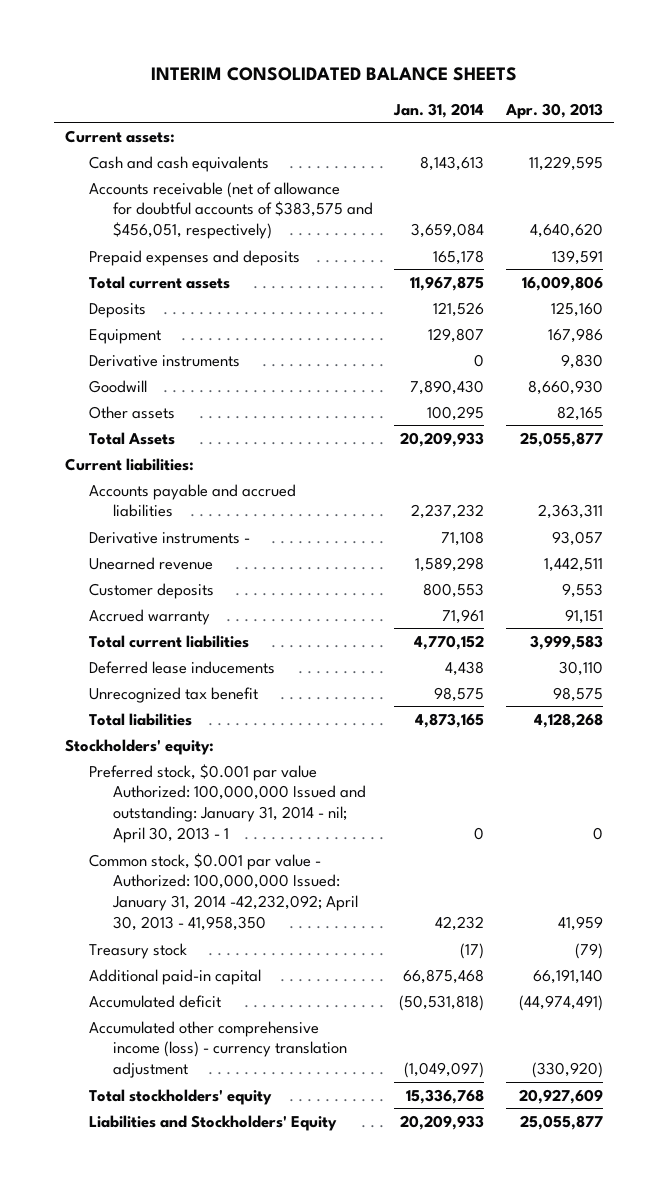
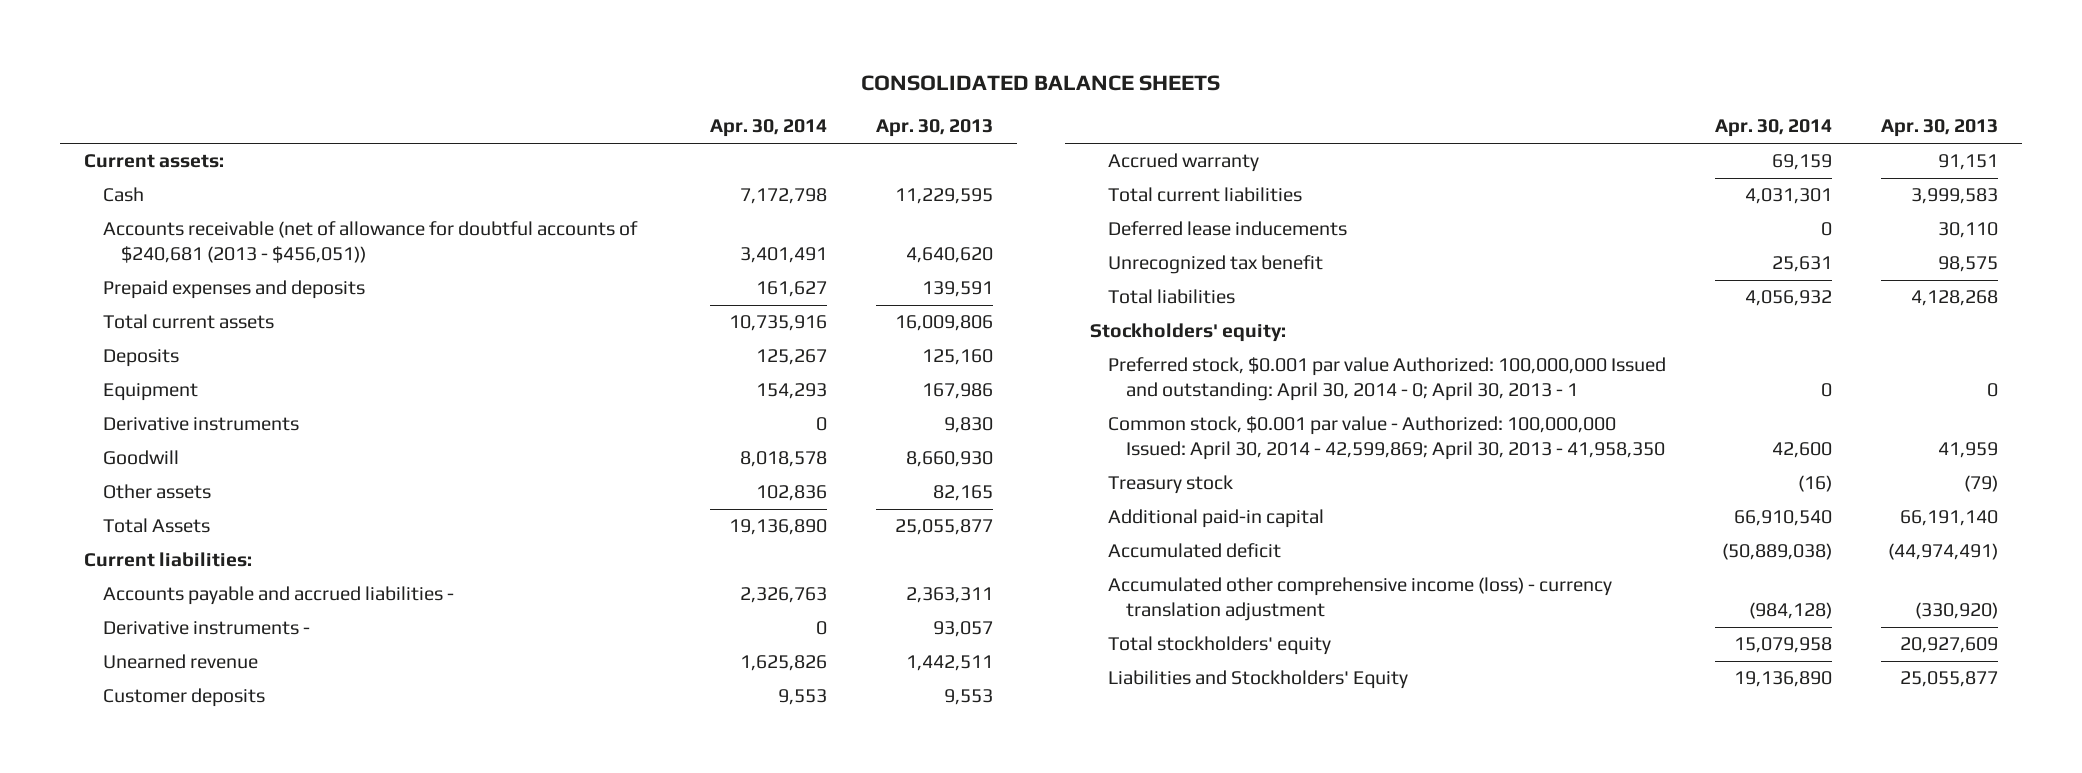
[150,66,517,81] INTERIM CONSOLIDATED BALANCE SHEETS -> [861,74,1221,91] CONSOLIDATED BALANCE SHEETS
[393,102,485,118] Jan. 31, 2014 -> none
none -> [709,119,827,138] Apr. 30, 2014
[88,155,269,172] Cash and cash equivalents -> [102,187,144,203] Cash
[88,181,373,240] Accounts receivable (net of allowance for doubtful accounts of $383,575 and $456,051, respectively) -> [102,221,638,263] Accounts receivable (net of allowance for doubtful accounts of $240,681 (2013 - $456,051))
[88,483,296,518] Accounts payable and accrued liabilities -> [102,586,454,606] Accounts payable and accrued liabilities -
[88,763,366,843] Preferred stock, $0.001 par value Authorized: 100,000,000 Issued and outstanding: January 31, 2014 - nil; April 30, 2013 - 1 -> [1107,357,1666,401] Preferred stock, $0.001 par value Authorized: 100,000,000 Issued and outstanding: April 30, 2014 - 0; April 30, 2013 - 1
[88,852,358,931] Common stock, $0.001 par value - Authorized: 100,000,000 Issued: January 31, 2014 -42,232,092; April 30, 2013 - 41,958,350 -> [1107,416,1666,460] Common stock, $0.001 par value - Authorized: 100,000,000 Issued: April 30, 2014 - 42,599,869; April 30, 2013 - 41,958,350

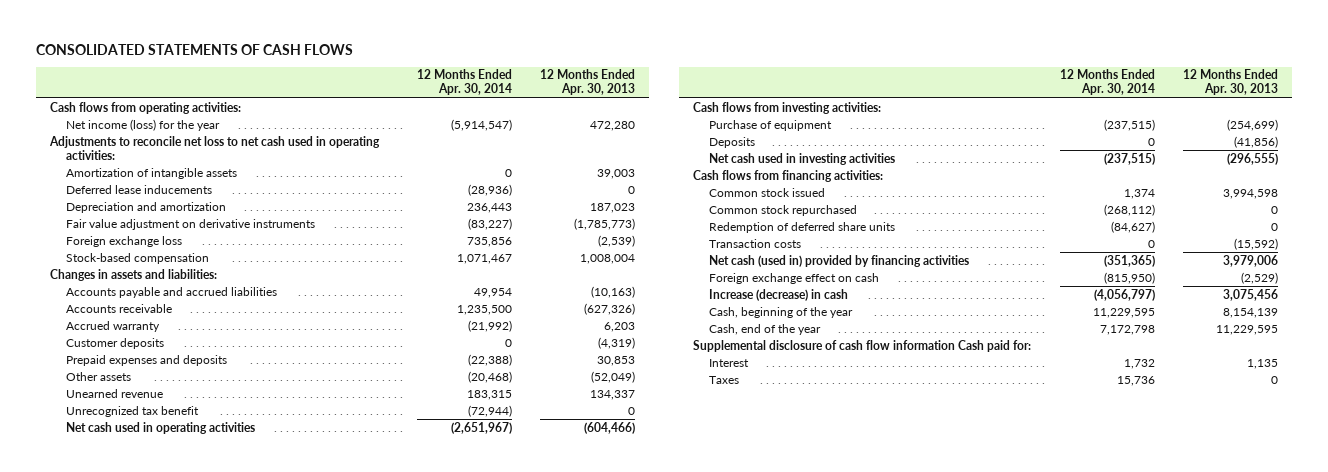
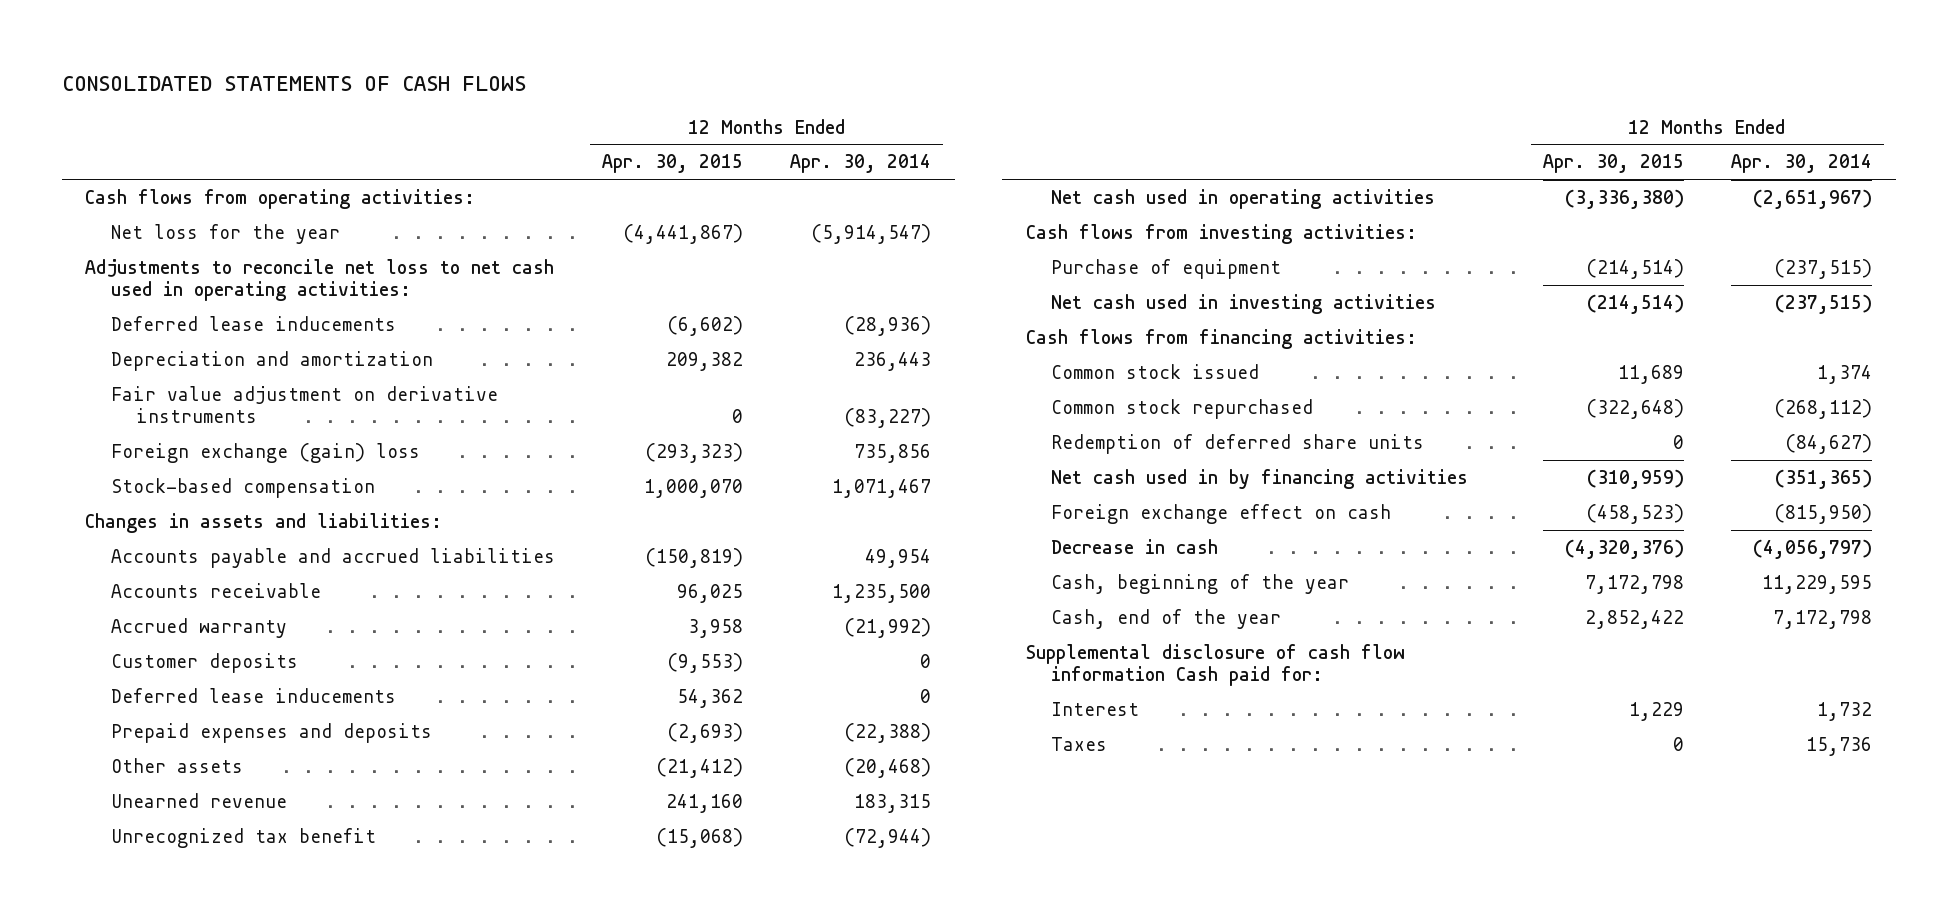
[540,69,636,96] 12 Months Ended Apr. 30, 2013 -> none
none -> [602,154,744,174] Apr. 30, 2015
[65,118,220,131] Net income (loss) for the year -> [110,223,340,244] Net loss for the year
[65,167,237,179] Amortization of intangible assets -> none
[65,235,182,247] Foreign exchange loss -> [110,442,420,463] Foreign exchange (gain) loss
none -> [110,687,396,703] Deferred lease inducements
[708,136,755,148] Deposits -> none
[708,238,801,248] Transaction costs -> none
[708,254,969,267] Net cash (used in) provided by financing activities -> [1051,468,1469,489] Net cash used in by financing activities
[708,288,848,301] Increase (decrease) in cash -> [1051,538,1219,554] Decrease in cash

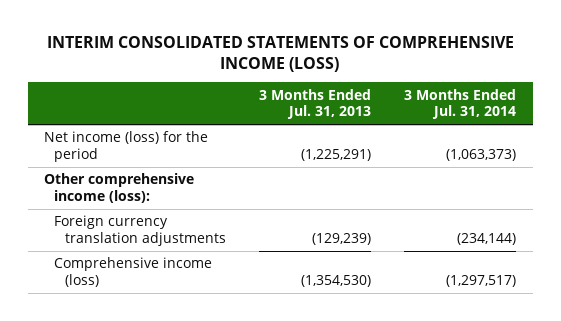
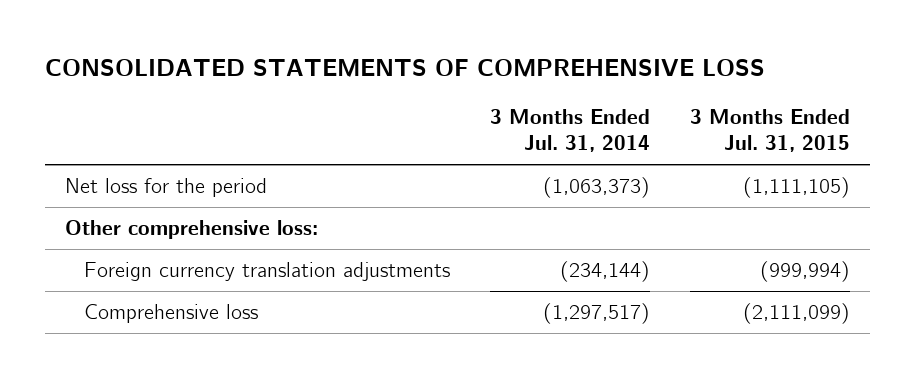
[47,36,515,73] INTERIM CONSOLIDATED STATEMENTS OF COMPREHENSIVE INCOME (LOSS) -> [44,59,765,78] CONSOLIDATED STATEMENTS OF COMPREHENSIVE LOSS
[258,88,371,120] 3 Months Ended Jul. 31, 2013 -> none
none -> [689,109,850,153] 3 Months Ended Jul. 31, 2015
[44,131,209,162] Net income (loss) for the period -> [64,177,267,197] Net loss for the period
[44,173,195,203] Other comprehensive income (loss): -> [64,219,318,239] Other comprehensive loss:
[54,257,213,287] Comprehensive income (loss) -> [84,303,259,323] Comprehensive loss

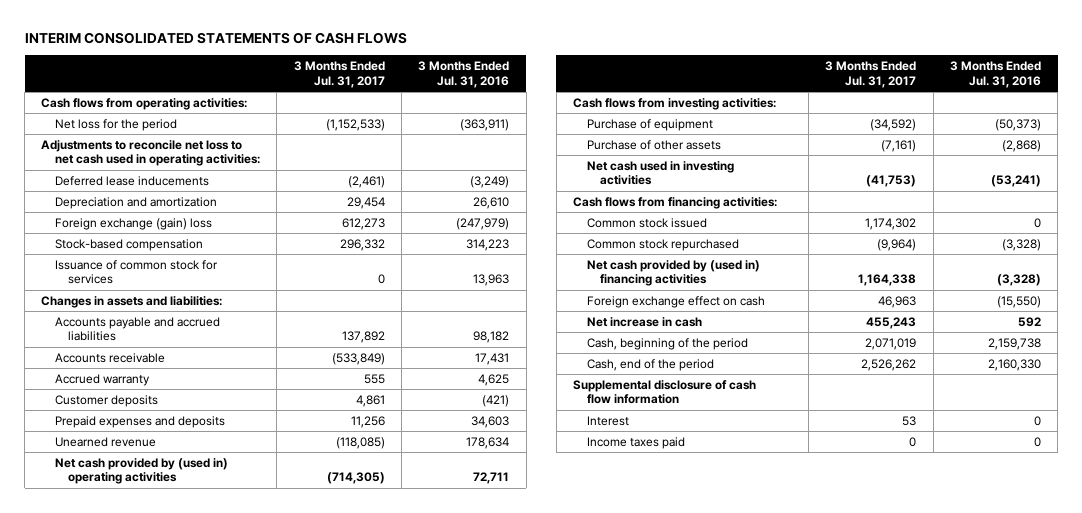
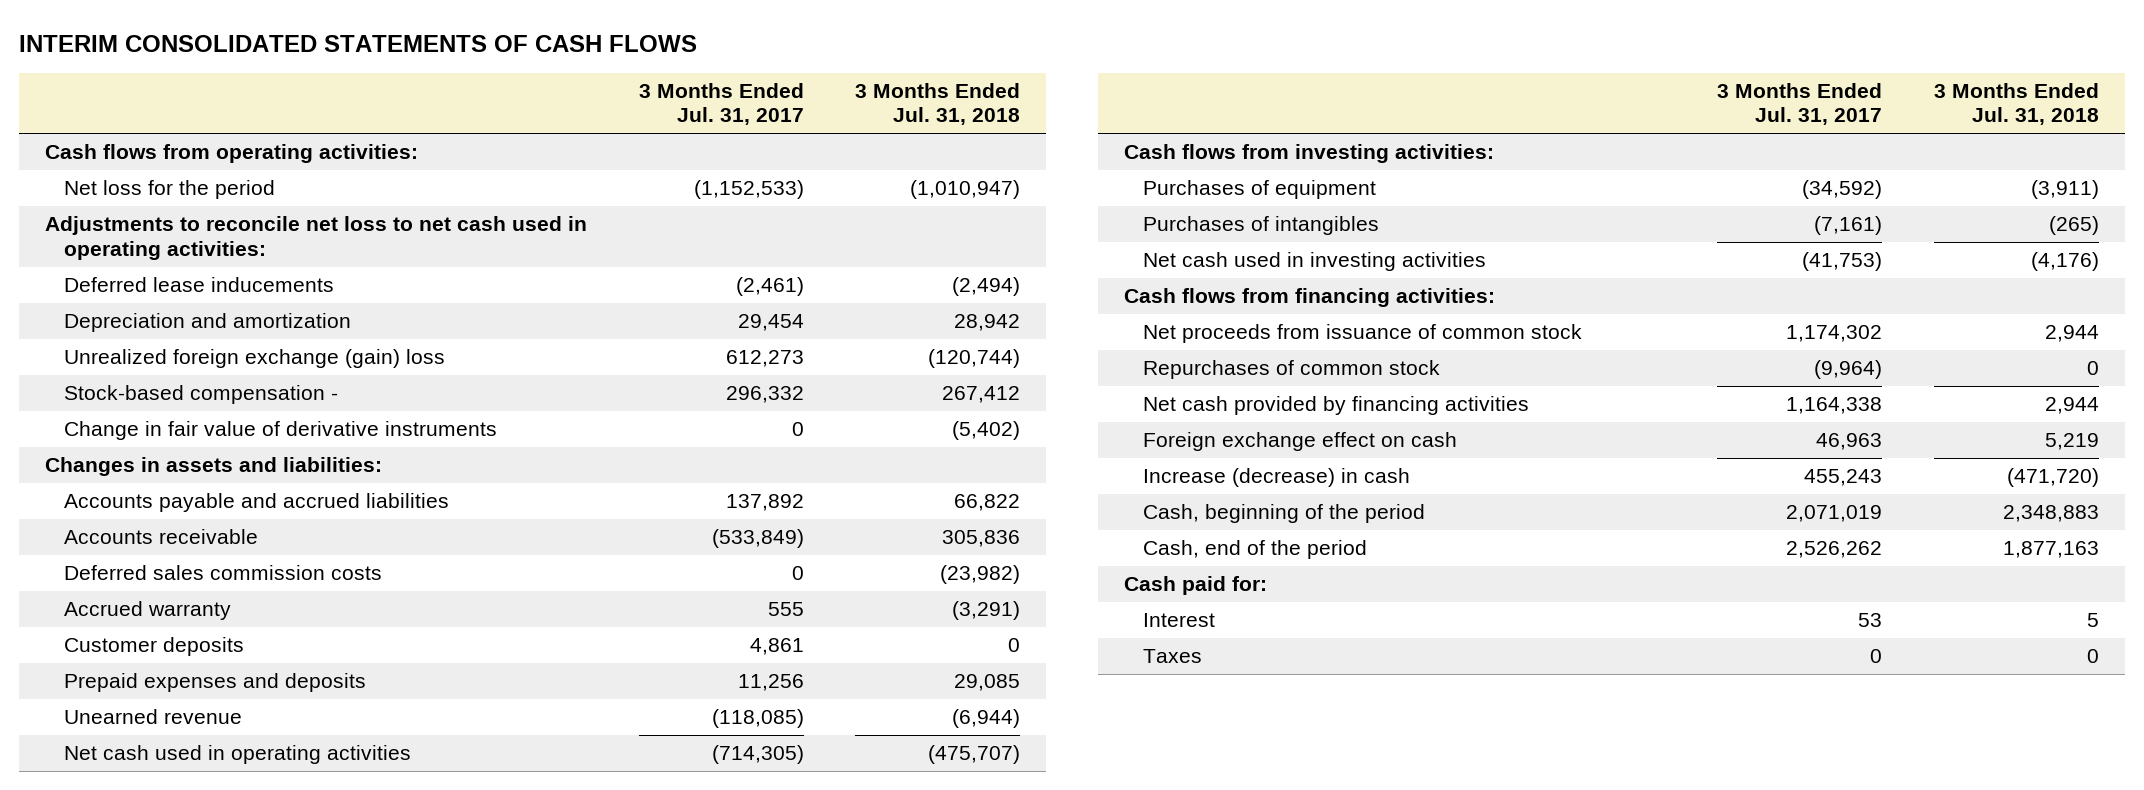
[418,61,510,88] 3 Months Ended Jul. 31, 2016 -> none
none -> [855,82,1021,126] 3 Months Ended Jul. 31, 2018
[54,259,218,285] Issuance of common stock for services -> none
[54,217,212,230] Foreign exchange (gain) loss -> [64,349,446,369] Unrealized foreign exchange (gain) loss
[54,238,203,251] Stock-based compensation -> [64,385,339,405] Stock-based compensation -
none -> [64,421,498,441] Change in fair value of derivative instruments
none -> [64,565,383,581] Deferred sales commission costs
[54,457,228,485] Net cash provided by (used in) operating activities -> [64,745,412,765] Net cash used in operating activities
[586,118,713,131] Purchase of equipment -> [1143,180,1377,200] Purchases of equipment
[586,139,721,150] Purchase of other assets -> [1143,216,1380,236] Purchases of intangibles
[586,217,707,228] Common stock issued -> [1143,324,1583,344] Net proceeds from issuance of common stock
[586,238,739,251] Common stock repurchased -> [1143,360,1441,380] Repurchases of common stock
[586,259,760,287] Net cash provided by (used in) financing activities -> [1143,396,1530,416] Net cash provided by financing activities
[586,316,702,327] Net increase in cash -> [1143,468,1411,488] Increase (decrease) in cash
[573,379,757,405] Supplemental disclosure of cash flow information -> none
none -> [1123,576,1267,596] Cash paid for:
[586,436,685,449] Income taxes paid -> [1143,649,1203,664] Taxes

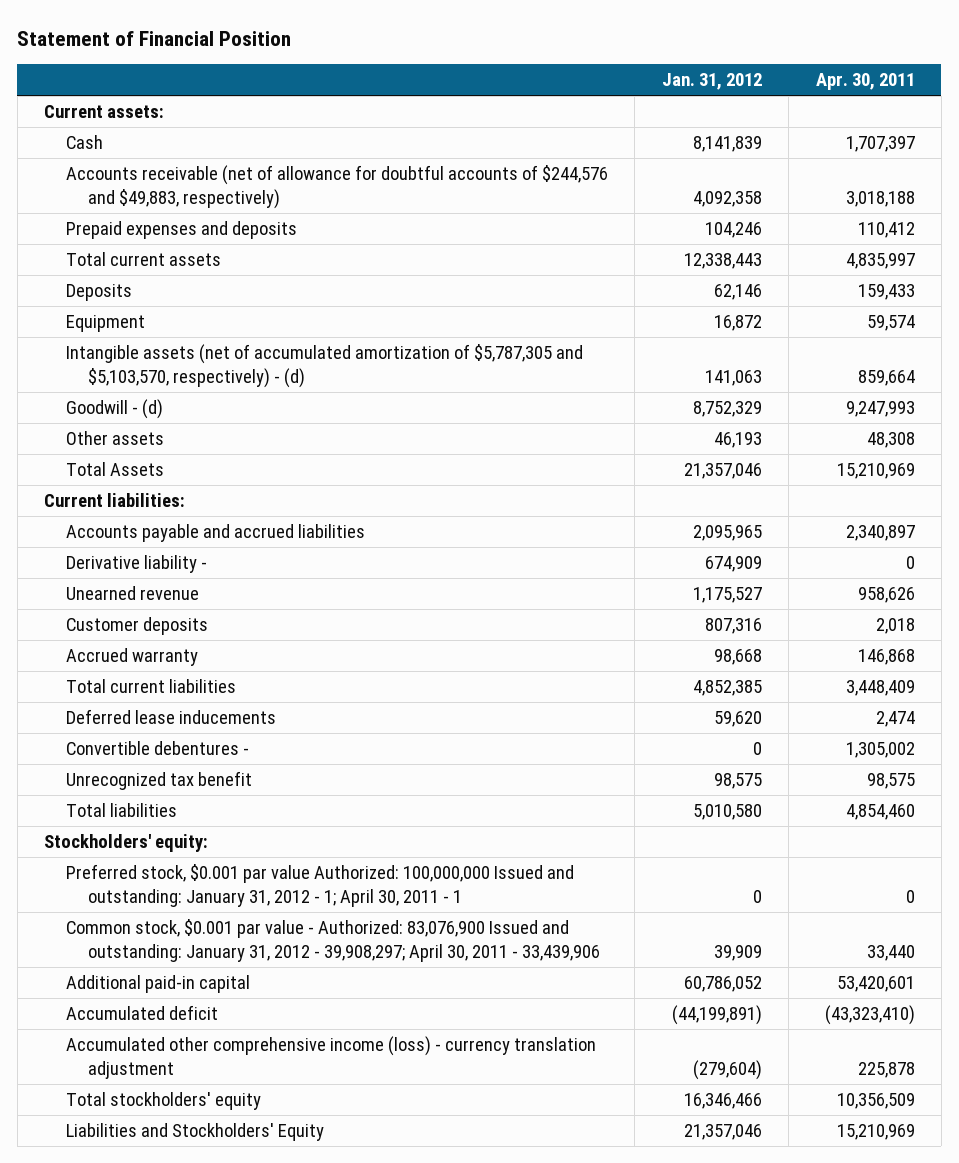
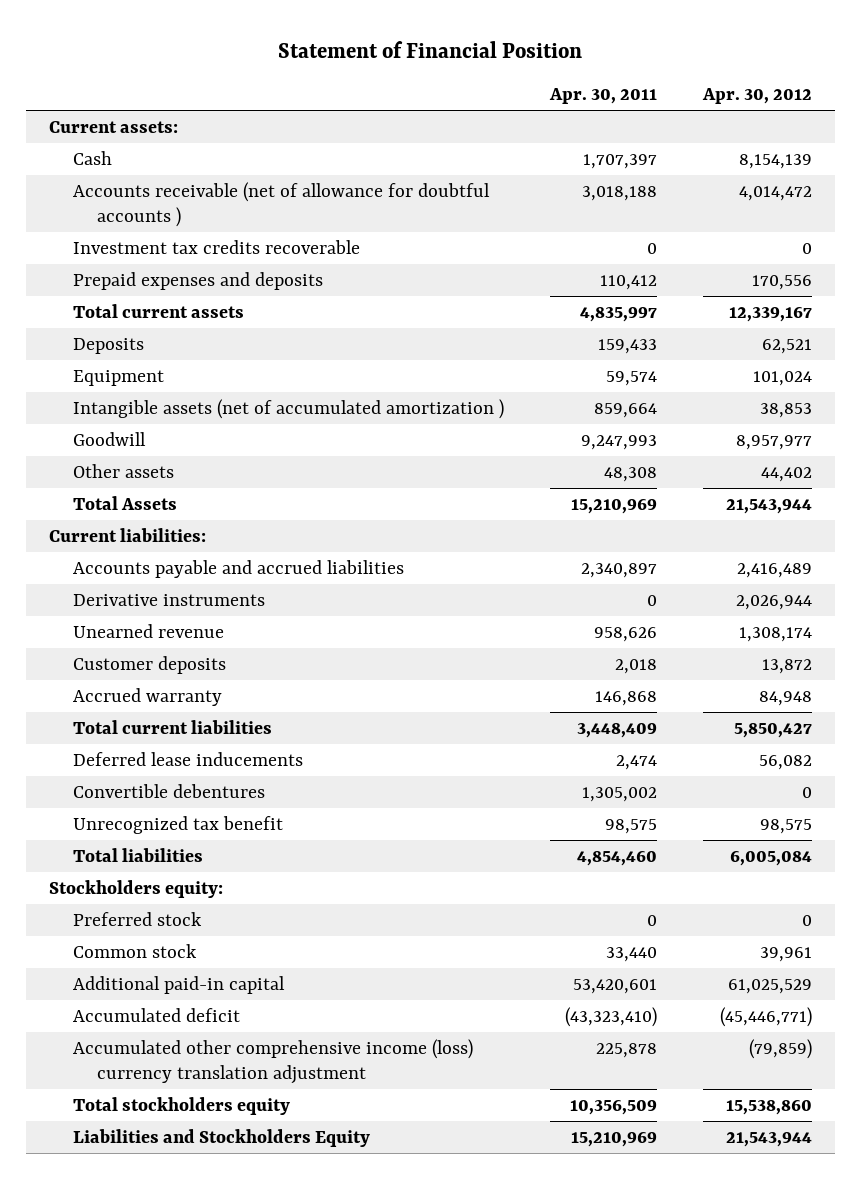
[661,73,762,91] Jan. 31, 2012 -> none
none -> [702,88,813,105] Apr. 30, 2012
[66,165,609,209] Accounts receivable (net of allowance for doubtful accounts of $244,576 and $49,883, respectively) -> [72,181,490,228] Accounts receivable (net of allowance for doubtful accounts )
none -> [72,239,360,254] Investment tax credits recoverable
[66,344,584,388] Intangible assets (net of accumulated amortization of $5,787,305 and $5,103,570, respectively) - (d) -> [72,398,504,419] Intangible assets (net of accumulated amortization )
[66,399,164,420] Goodwill - (d) -> [72,431,146,446] Goodwill
[66,555,208,574] Derivative liability - -> [72,593,265,606] Derivative instruments
[66,741,250,756] Convertible debentures - -> [72,783,265,798] Convertible debentures
[44,834,209,853] Stockholders' equity: -> [48,879,223,898] Stockholders equity:
[66,864,575,907] Preferred stock, $0.001 par value Authorized: 100,000,000 Issued and outstanding: January 31, 2012 - 1; April 30, 2011 - 1 -> [72,911,202,926] Preferred stock
[66,919,601,962] Common stock, $0.001 par value - Authorized: 83,076,900 Issued and outstanding: January 31, 2012 - 39,908,297; April 30, 2011 - 33,439,906 -> [72,943,197,958] Common stock
[66,1036,597,1079] Accumulated other comprehensive income (loss) - currency translation adjustment -> [72,1038,473,1085] Accumulated other comprehensive income (loss) currency translation adjustment
[66,1092,262,1111] Total stockholders' equity -> [72,1096,290,1115] Total stockholders equity
[66,1123,325,1142] Liabilities and Stockholders' Equity -> [72,1128,370,1147] Liabilities and Stockholders Equity

